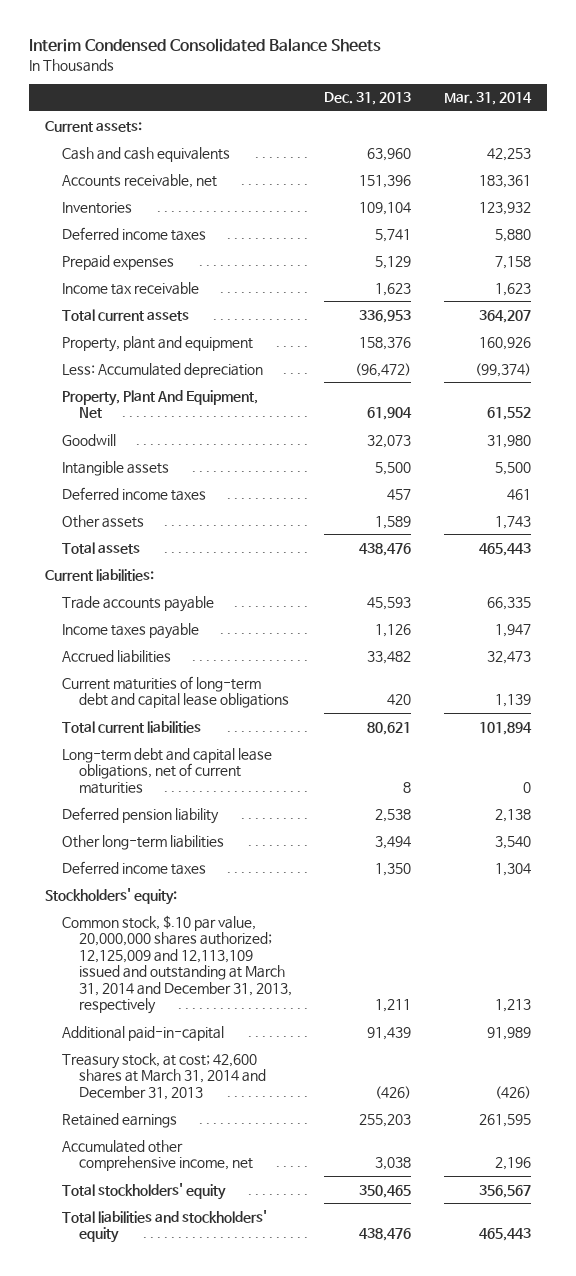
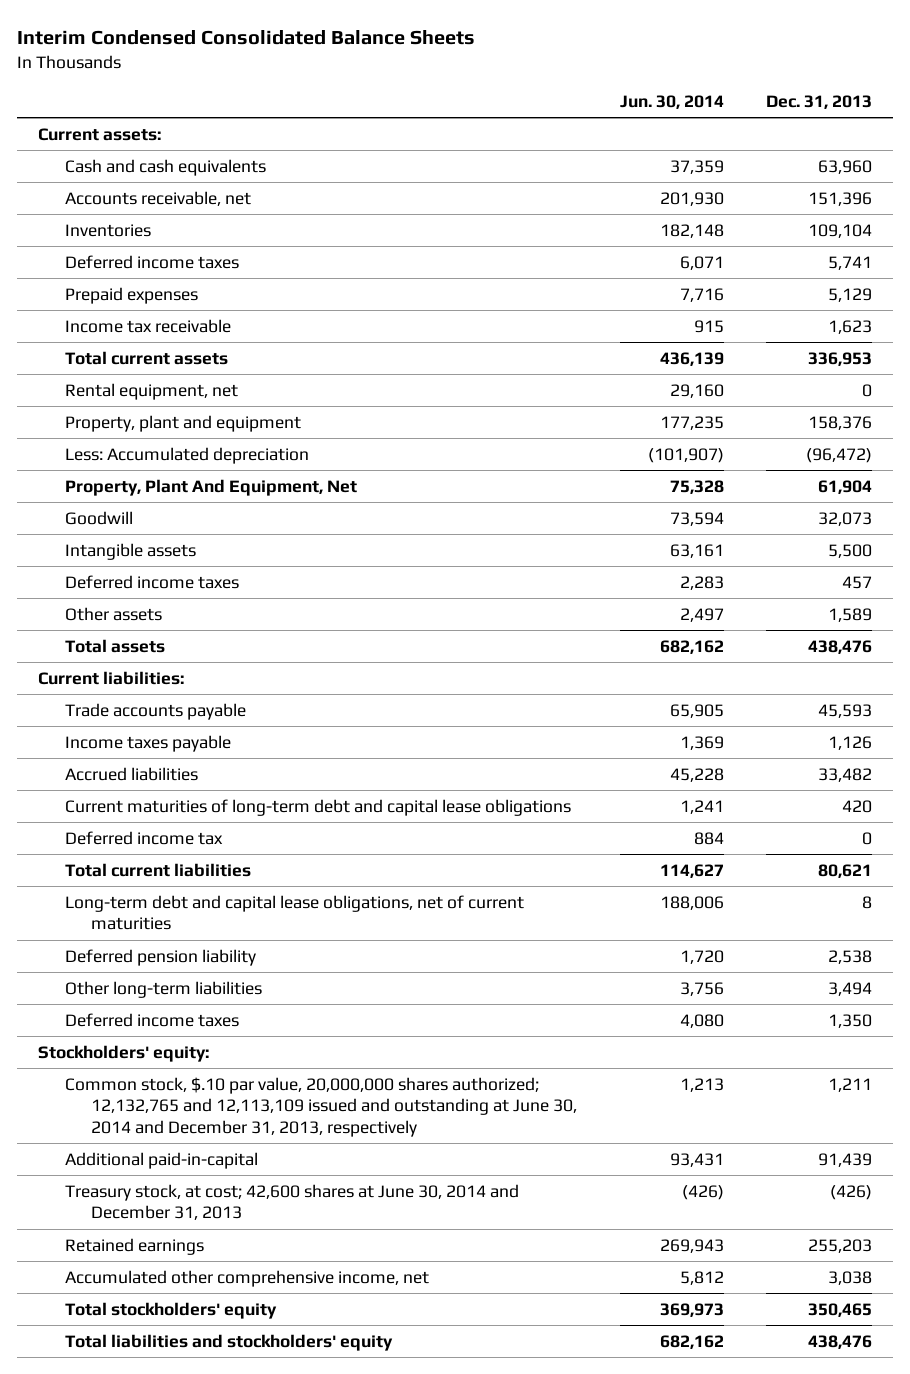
[444,92,533,106] Mar. 31, 2014 -> none
none -> [619,94,724,109] Jun. 30, 2014
none -> [64,382,238,400] Rental equipment, net
none -> [64,830,223,845] Deferred income tax
[61,914,292,1015] Common stock, $.10 par value, 20,000,000 shares authorized; 12,125,009 and 12,113,109 issued and outstanding at March 31, 2014 and December 31, 2013, respectively -> [64,1076,578,1137] Common stock, $.10 par value, 20,000,000 shares authorized; 12,132,765 and 12,113,109 issued and outstanding at June 30, 2014 and December 31, 2013, respectively
[61,1052,266,1100] Treasury stock, at cost; 42,600 shares at March 31, 2014 and December 31, 2013 -> [64,1183,519,1221] Treasury stock, at cost; 42,600 shares at June 30, 2014 and December 31, 2013

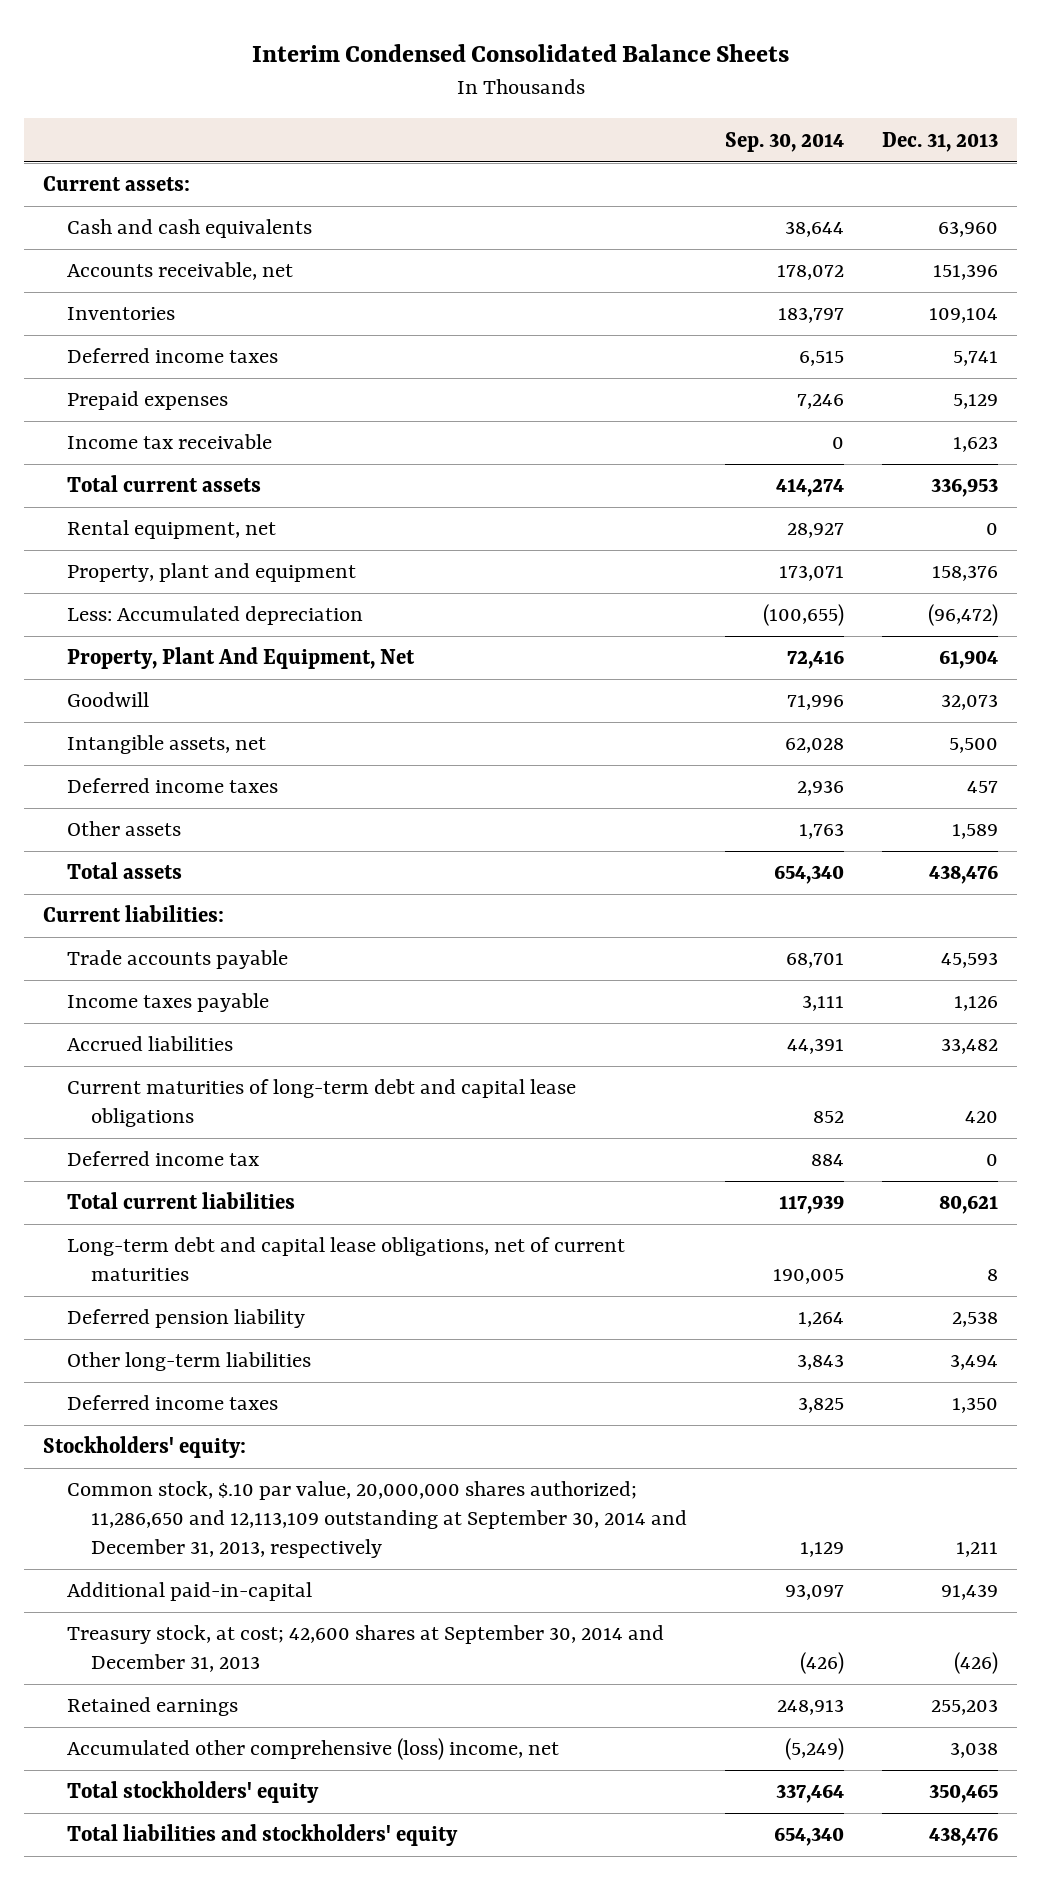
[619,94,724,109] Jun. 30, 2014 -> none
none -> [724,131,844,152] Sep. 30, 2014
[64,542,196,560] Intangible assets -> [67,735,267,755] Intangible assets, net
[64,1076,578,1137] Common stock, $.10 par value, 20,000,000 shares authorized; 12,132,765 and 12,113,109 issued and outstanding at June 30, 2014 and December 31, 2013, respectively -> [67,1481,687,1559] Common stock, $.10 par value, 20,000,000 shares authorized; 11,286,650 and 12,113,109 outstanding at September 30, 2014 and December 31, 2013, respectively
[64,1183,519,1221] Treasury stock, at cost; 42,600 shares at June 30, 2014 and December 31, 2013 -> [67,1625,665,1673] Treasury stock, at cost; 42,600 shares at September 30, 2014 and December 31, 2013
[64,1269,429,1287] Accumulated other comprehensive income, net -> [67,1738,560,1761] Accumulated other comprehensive (loss) income, net

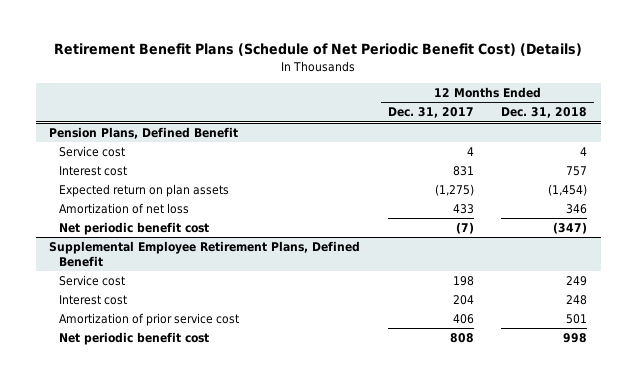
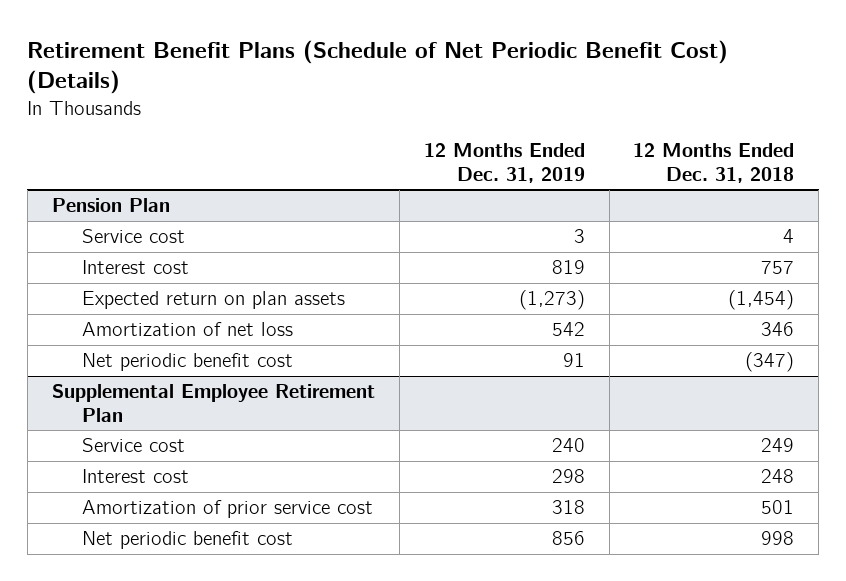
[387,107,474,119] Dec. 31, 2017 -> none
none -> [423,142,585,183] 12 Months Ended Dec. 31, 2019
[49,127,239,140] Pension Plans, Defined Benefit -> [51,198,170,213] Pension Plan
[49,241,361,267] Supplemental Employee Retirement Plans, Defined Benefit -> [51,384,375,422] Supplemental Employee Retirement Plan

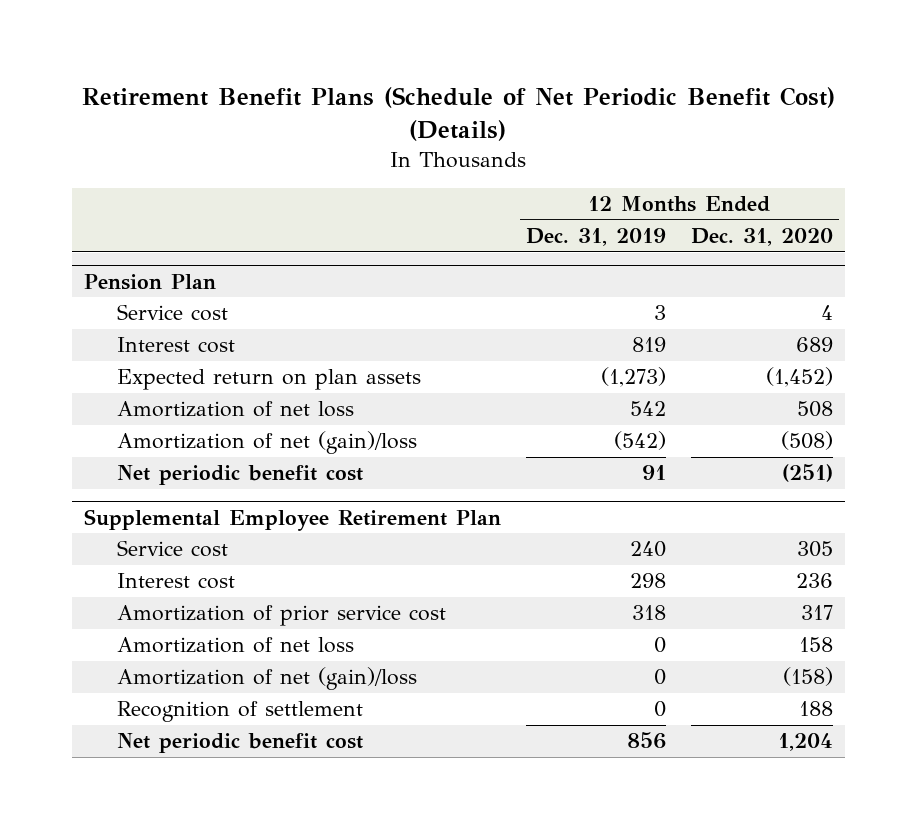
[633,142,795,183] 12 Months Ended Dec. 31, 2018 -> none
none -> [690,228,833,247] Dec. 31, 2020
none -> [117,431,418,455] Amortization of net (gain)/loss
none -> [117,637,355,654] Amortization of net loss
none -> [117,667,418,691] Amortization of net (gain)/loss
none -> [117,701,364,723] Recognition of settlement

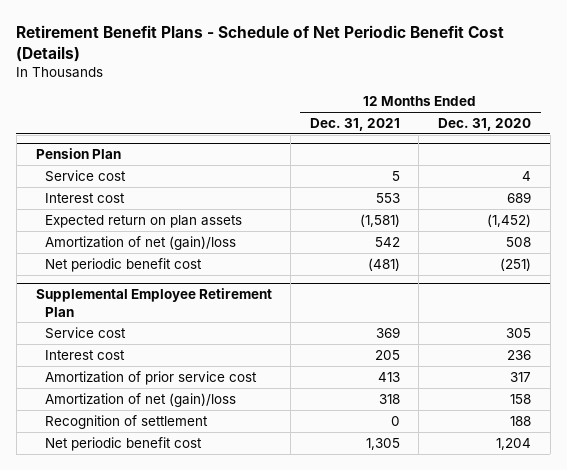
[82,86,836,142] Retirement Benefit Plans (Schedule of Net Periodic Benefit Cost) (Details) -> [16,24,505,62] Retirement Benefit Plans - Schedule of Net Periodic Benefit Cost (Details)
[525,228,666,247] Dec. 31, 2019 -> none
none -> [309,117,400,131] Dec. 31, 2021
[117,431,418,455] Amortization of net (gain)/loss -> none
[117,401,355,418] Amortization of net loss -> [45,235,237,250] Amortization of net (gain)/loss
[117,667,418,691] Amortization of net (gain)/loss -> none
[117,637,355,654] Amortization of net loss -> [45,392,237,407] Amortization of net (gain)/loss

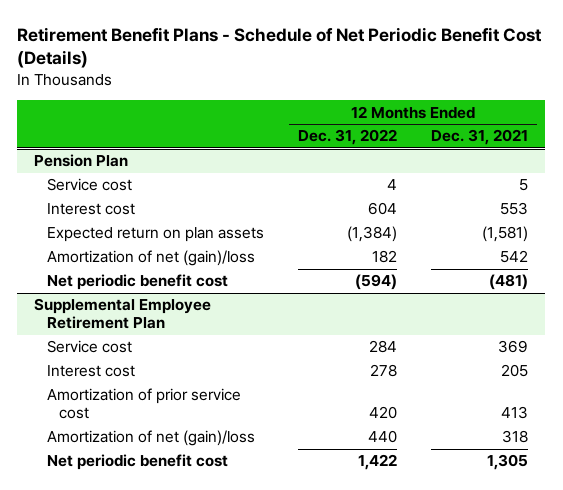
[438,117,532,131] Dec. 31, 2020 -> none
none -> [298,129,398,146] Dec. 31, 2022
[45,414,209,429] Recognition of settlement -> none

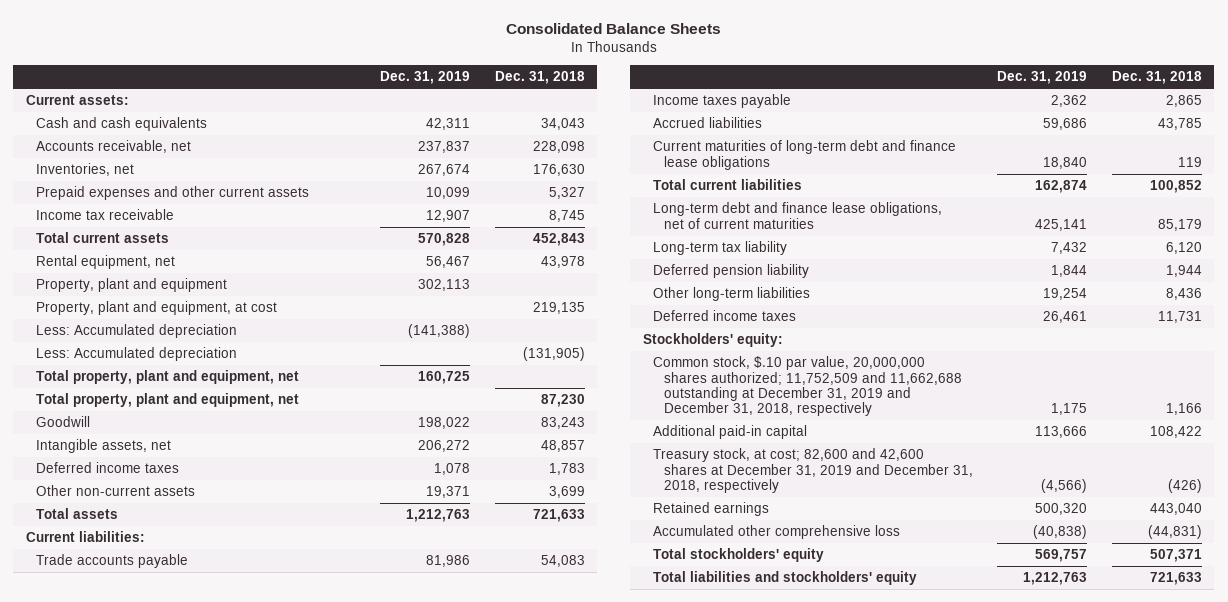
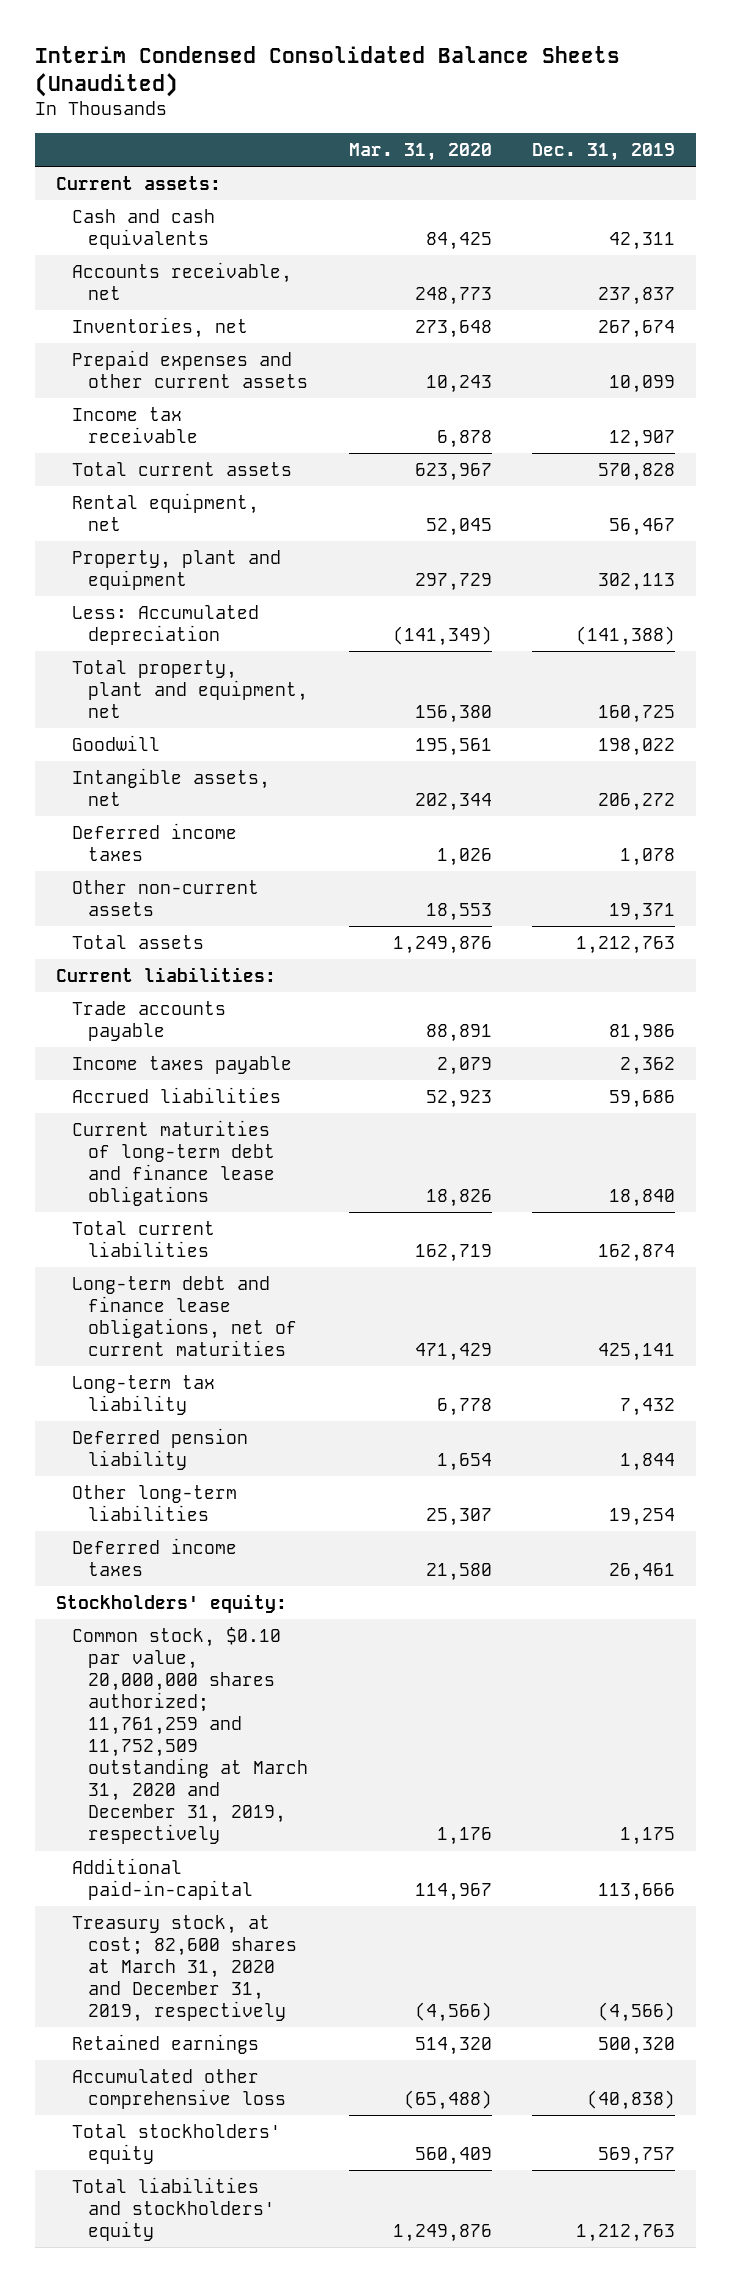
[505,23,721,35] Consolidated Balance Sheets -> [35,46,621,97] Interim Condensed Consolidated Balance Sheets (Unaudited)
[494,71,585,85] Dec. 31, 2018 -> none
none -> [348,142,492,161] Mar. 31, 2020
[36,301,278,316] Property, plant and equipment, at cost -> none
[36,347,238,362] Less: Accumulated depreciation -> none
[36,393,300,408] Total property, plant and equipment, net -> none
[653,356,962,417] Common stock, $.10 par value, 20,000,000 shares authorized; 11,752,509 and 11,662,688 outstanding at December 31, 2019 and December 31, 2018, respectively -> [71,1626,309,1845] Common stock, $0.10 par value, 20,000,000 shares authorized; 11,761,259 and 11,752,509 outstanding at March 31, 2020 and December 31, 2019, respectively
[653,425,808,440] Additional paid-in capital -> [71,1857,254,1900] Additional paid-in-capital
[653,448,973,494] Treasury stock, at cost; 82,600 and 42,600 shares at December 31, 2019 and December 31, 2018, respectively -> [71,1914,298,2022] Treasury stock, at cost; 82,600 shares at March 31, 2020 and December 31, 2019, respectively

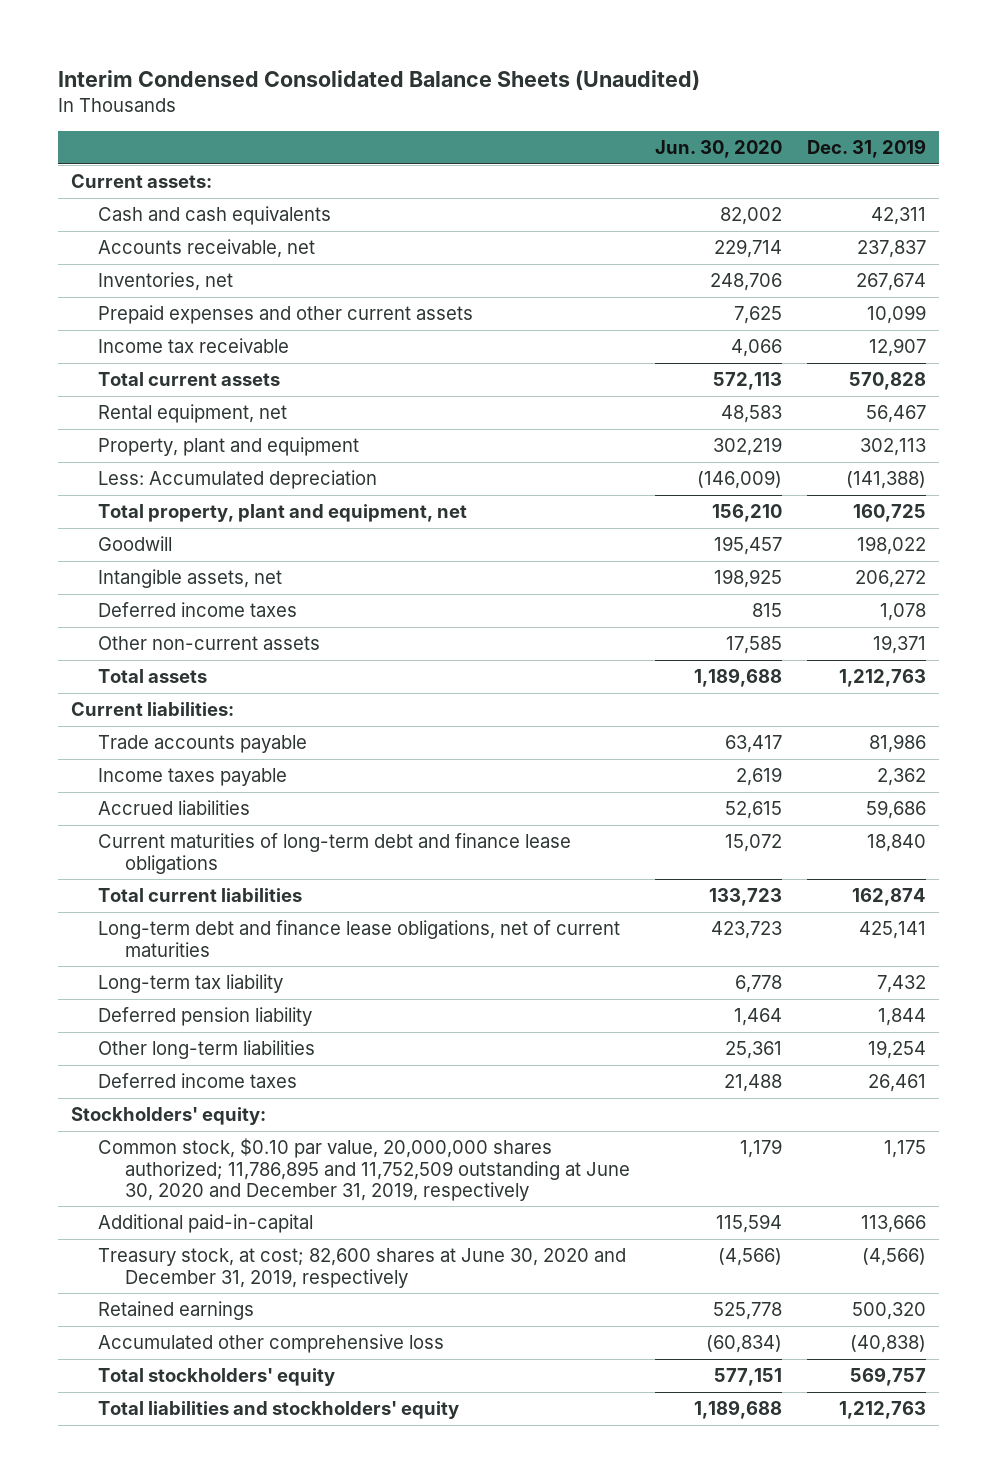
[348,142,492,161] Mar. 31, 2020 -> none
none -> [655,140,783,159] Jun. 30, 2020
[71,1626,309,1845] Common stock, $0.10 par value, 20,000,000 shares authorized; 11,761,259 and 11,752,509 outstanding at March 31, 2020 and December 31, 2019, respectively -> [98,1138,631,1201] Common stock, $0.10 par value, 20,000,000 shares authorized; 11,786,895 and 11,752,509 outstanding at June 30, 2020 and December 31, 2019, respectively
[71,1914,298,2022] Treasury stock, at cost; 82,600 shares at March 31, 2020 and December 31, 2019, respectively -> [98,1248,627,1288] Treasury stock, at cost; 82,600 shares at June 30, 2020 and December 31, 2019, respectively

